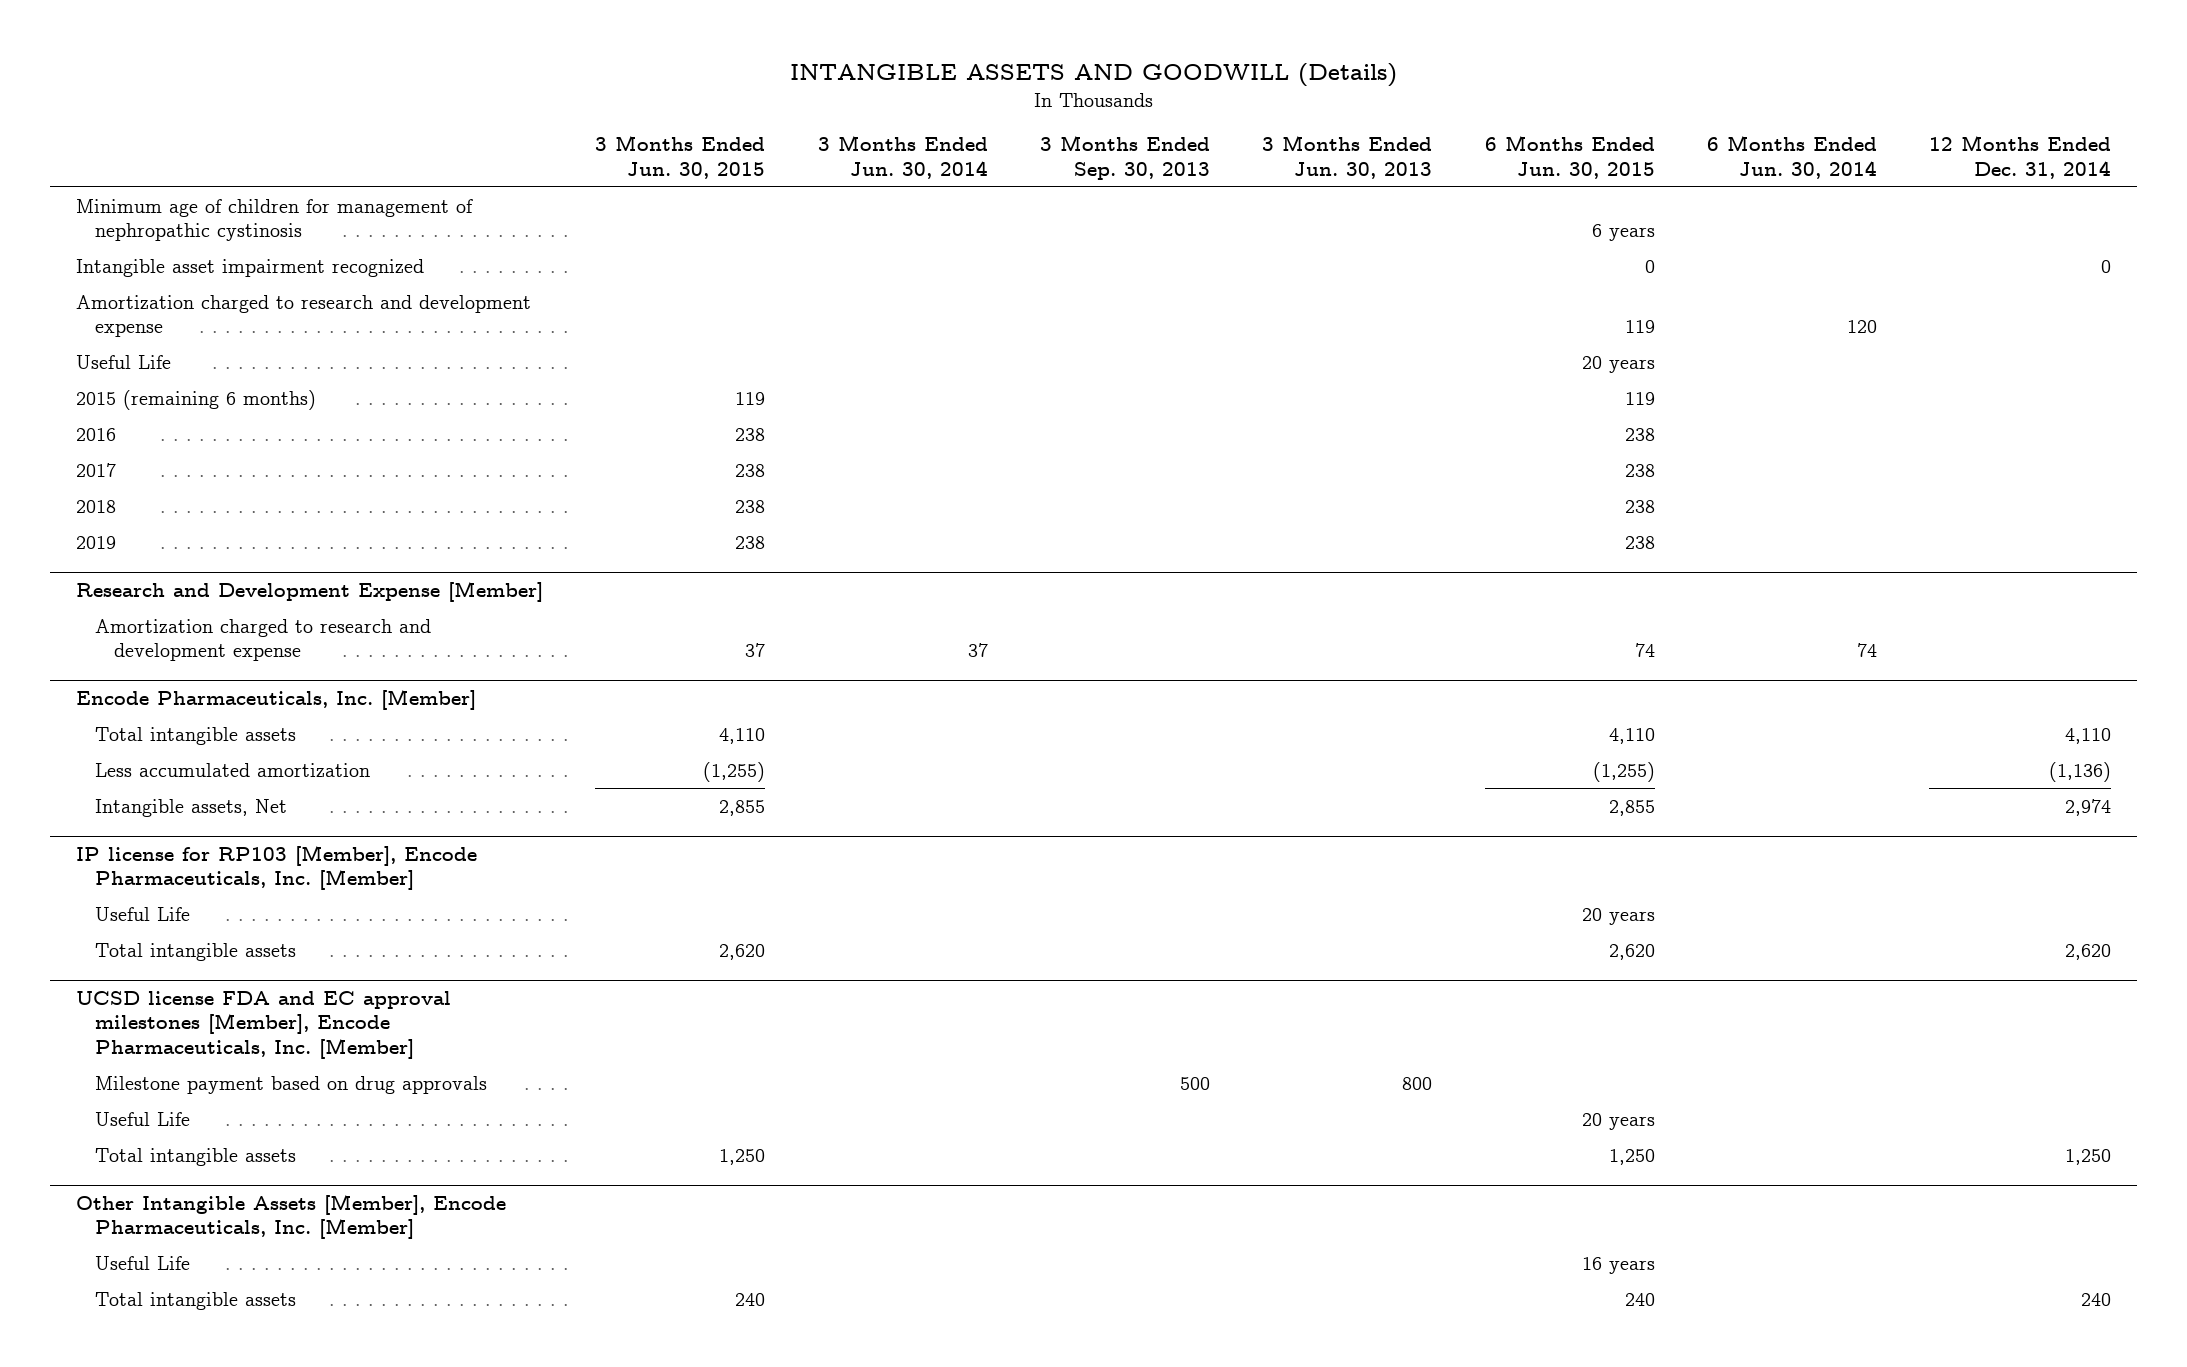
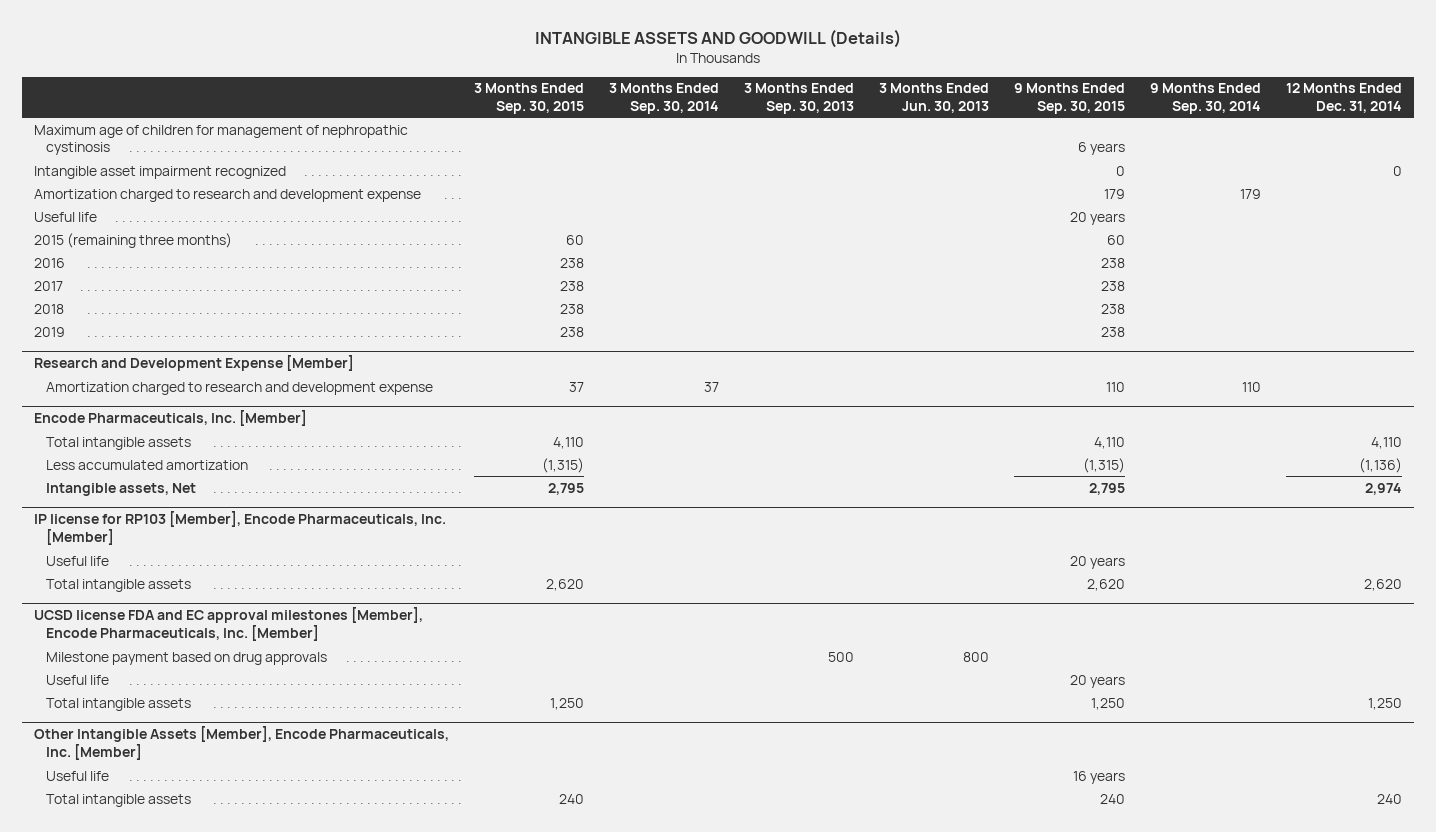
[595,135,766,179] 3 Months Ended Jun. 30, 2015 -> none
[817,135,988,179] 3 Months Ended Jun. 30, 2014 -> none
[1484,135,1655,179] 6 Months Ended Jun. 30, 2015 -> none
[1706,135,1877,179] 6 Months Ended Jun. 30, 2014 -> none
none -> [474,83,585,115] 3 Months Ended Sep. 30, 2015
none -> [608,83,719,115] 3 Months Ended Sep. 30, 2014
none -> [1013,83,1125,115] 9 Months Ended Sep. 30, 2015
none -> [1149,83,1261,115] 9 Months Ended Sep. 30, 2014
[75,198,473,242] Minimum age of children for management of nephropathic cystinosis -> [34,124,409,156] Maximum age of children for management of nephropathic cystinosis
[75,354,171,369] Useful Life -> [34,211,98,222] Useful life
[75,389,316,410] 2015 (remaining 6 months) -> [34,232,233,248] 2015 (remaining three months)
[94,906,190,921] Useful Life -> [45,555,109,566] Useful life
[94,1111,190,1126] Useful Life -> [45,674,109,685] Useful life
[94,1255,190,1270] Useful Life -> [45,770,109,781] Useful life

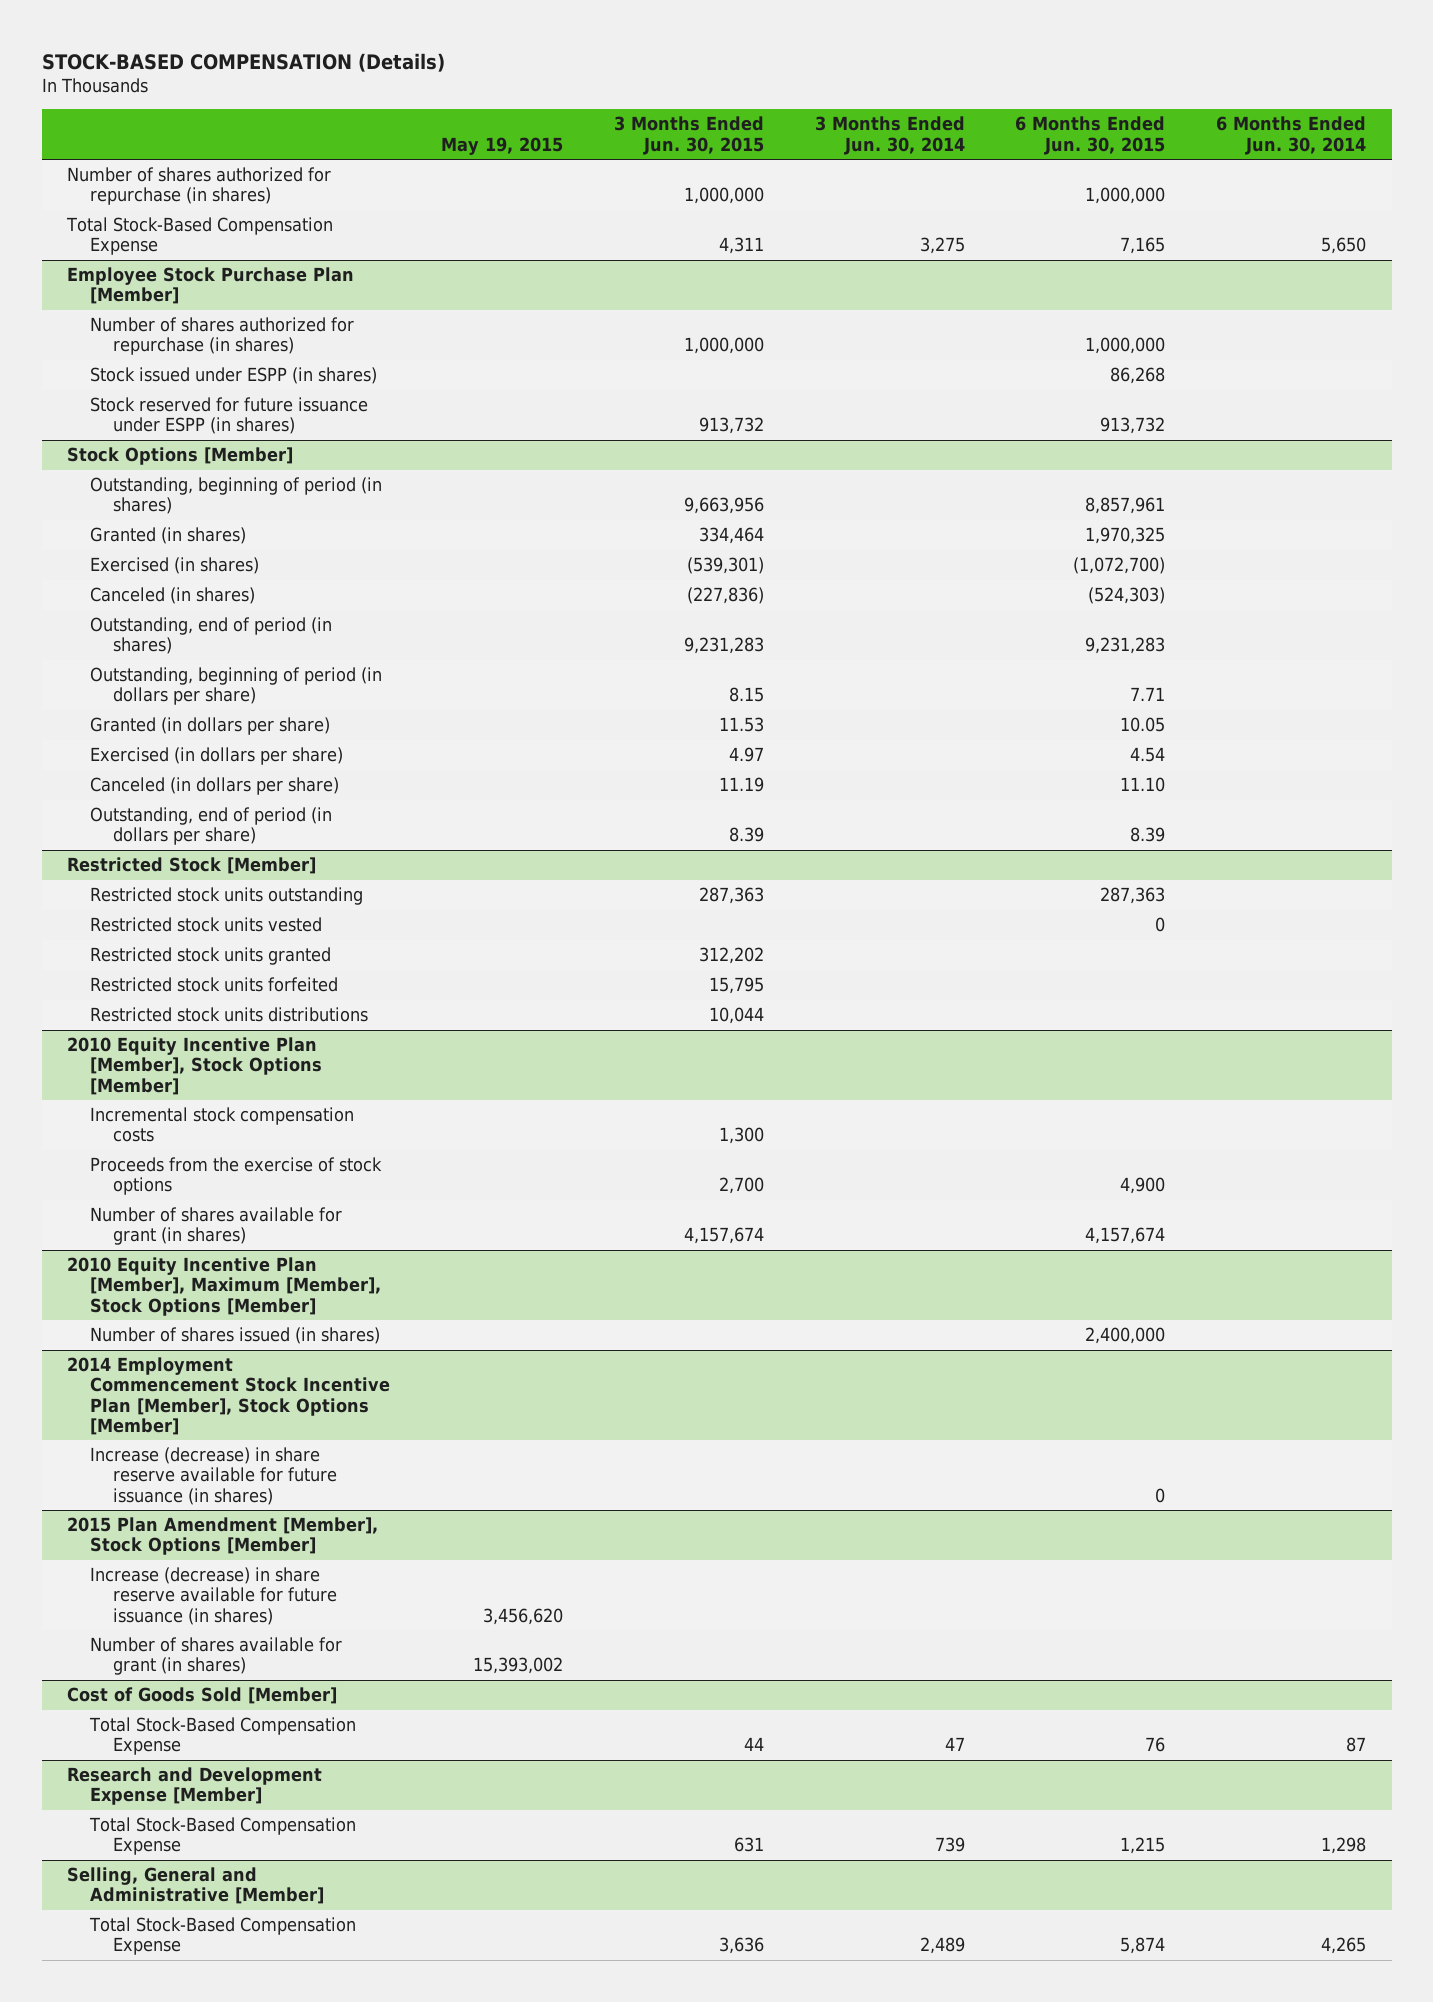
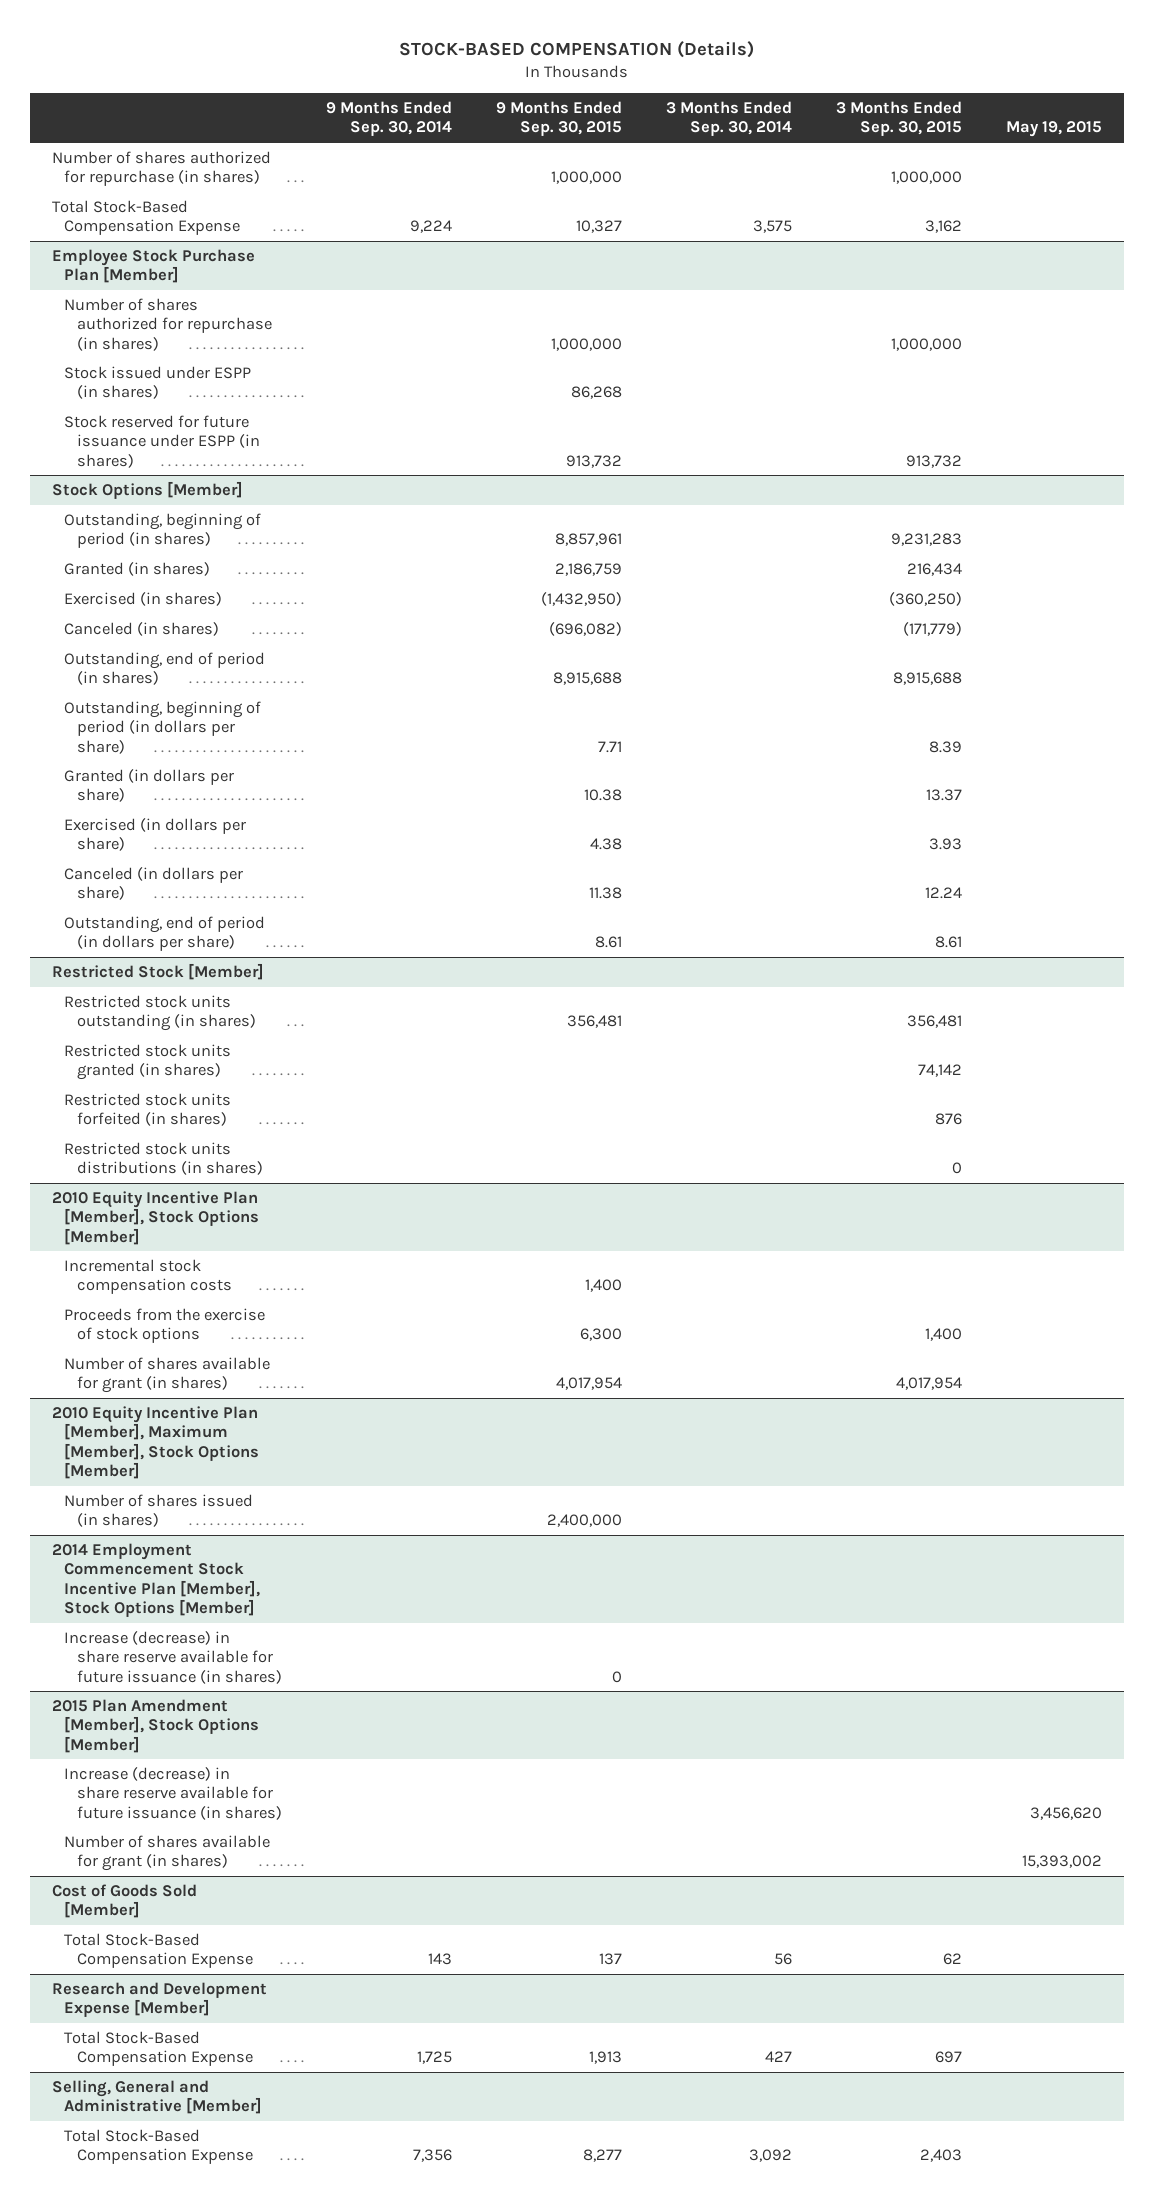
[613,116,764,155] 3 Months Ended Jun. 30, 2015 -> none
[814,116,965,155] 3 Months Ended Jun. 30, 2014 -> none
[1015,116,1166,155] 6 Months Ended Jun. 30, 2015 -> none
[1216,116,1367,155] 6 Months Ended Jun. 30, 2014 -> none
none -> [325,101,452,137] 9 Months Ended Sep. 30, 2014
none -> [495,101,622,137] 9 Months Ended Sep. 30, 2015
none -> [665,101,792,137] 3 Months Ended Sep. 30, 2014
none -> [835,101,962,137] 3 Months Ended Sep. 30, 2015
[90,917,323,933] Restricted stock units vested -> none
[90,887,364,906] Restricted stock units outstanding -> [64,994,256,1032] Restricted stock units outstanding (in shares)
[90,947,332,966] Restricted stock units granted -> [64,1043,232,1081] Restricted stock units granted (in shares)
[90,977,339,993] Restricted stock units forfeited -> [64,1092,232,1127] Restricted stock units forfeited (in shares)
[90,1007,369,1023] Restricted stock units distributions -> [64,1141,263,1176] Restricted stock units distributions (in shares)

